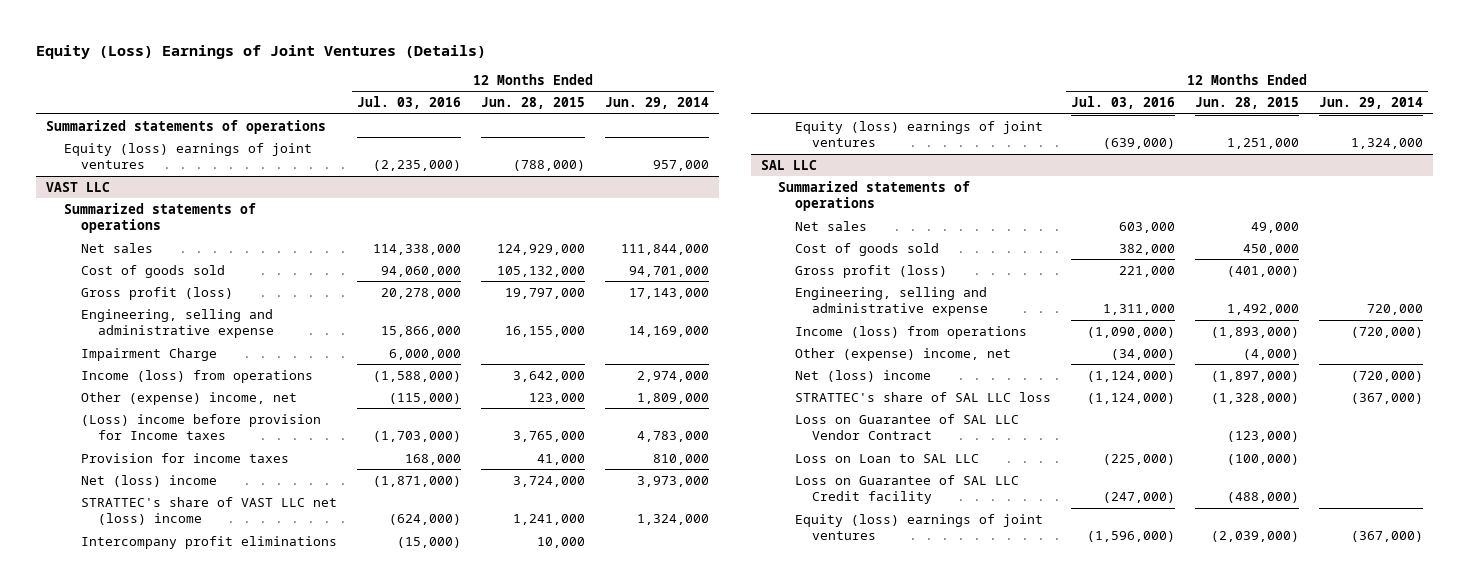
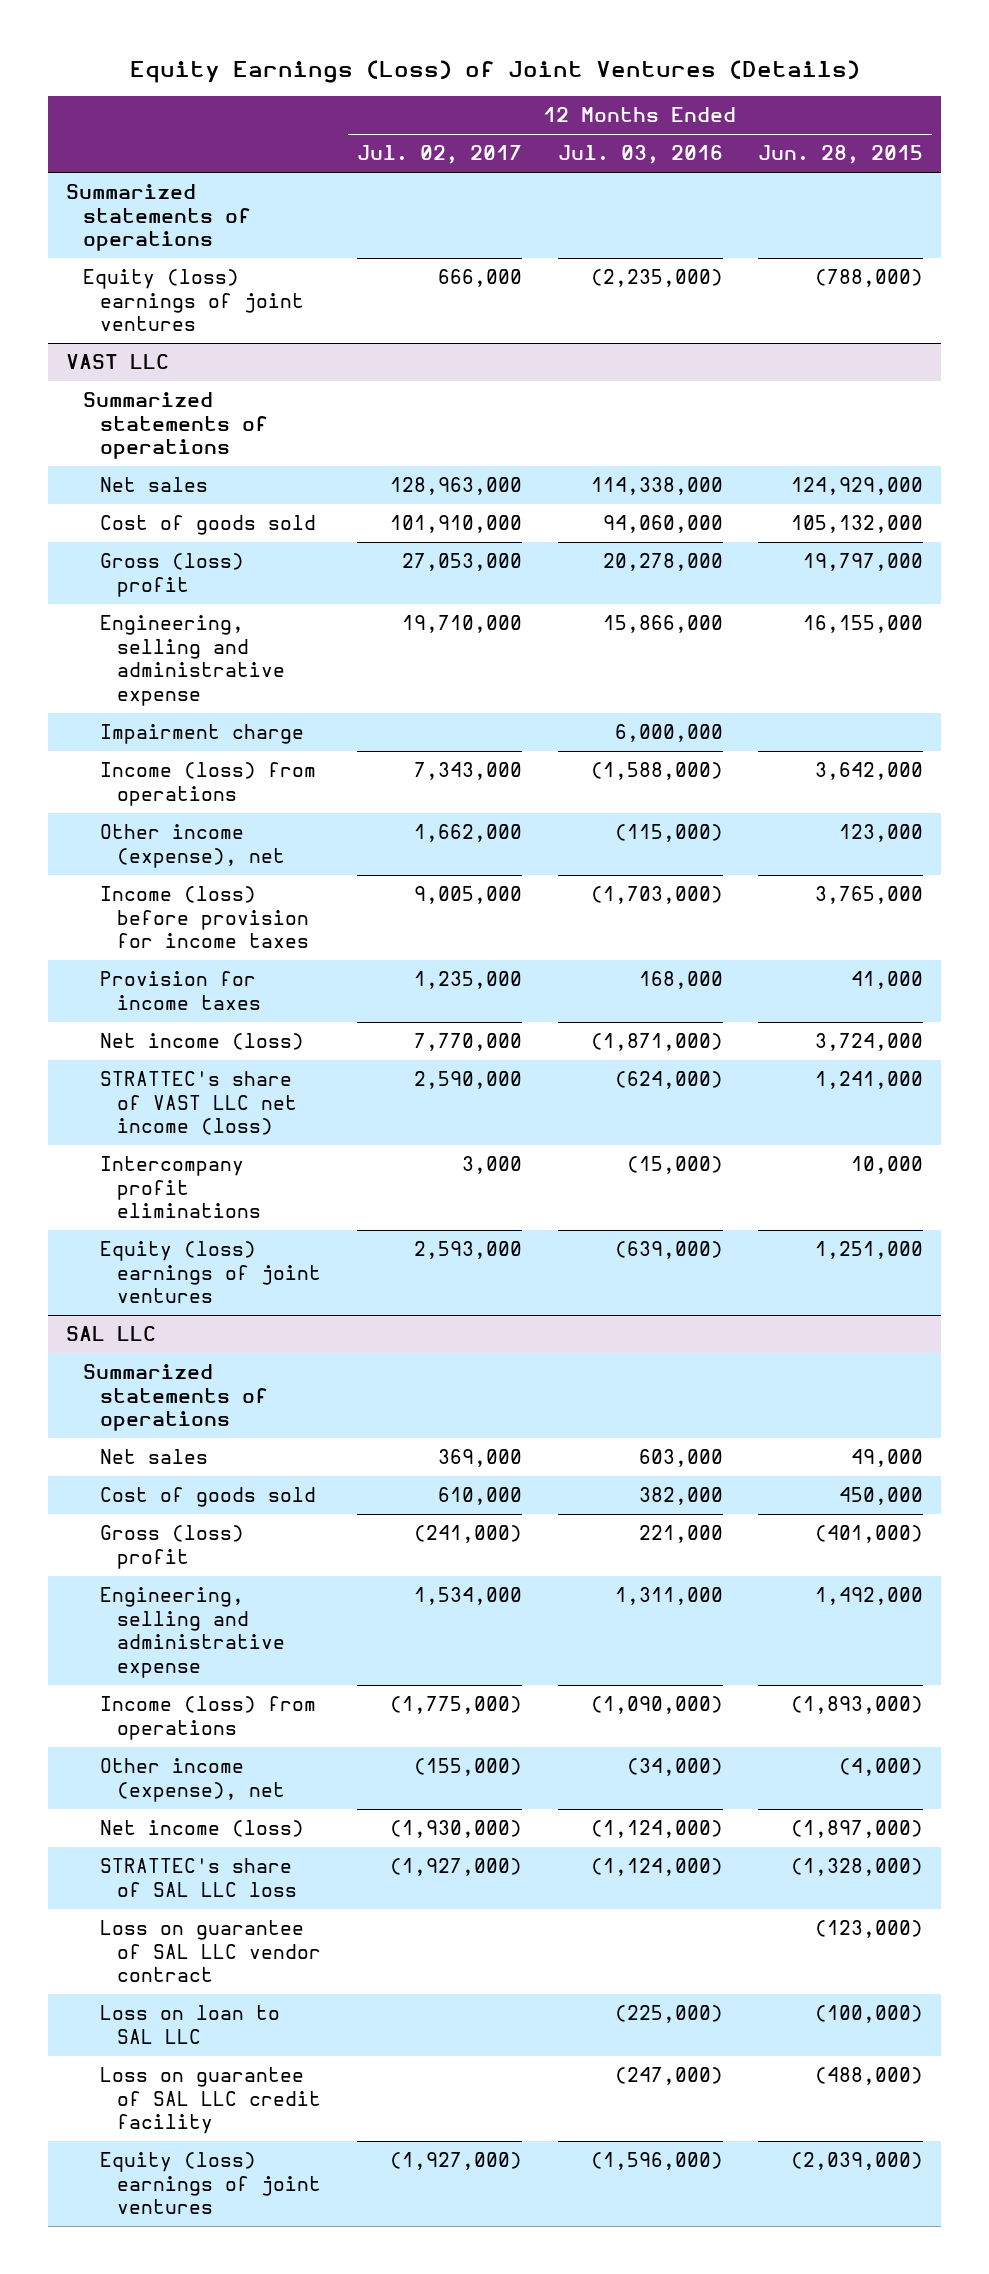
[36,45,487,60] Equity (Loss) Earnings of Joint Ventures (Details) -> [129,60,860,84] Equity Earnings (Loss) of Joint Ventures (Details)
[604,97,709,110] Jun. 29, 2014 -> none
none -> [356,145,522,165] Jul. 02, 2017
[80,286,233,300] Gross profit (loss) -> [100,553,245,597] Gross (loss) profit
[80,347,217,361] Impairment Charge -> [100,724,305,745] Impairment charge
[80,391,297,405] Other (expense) income, net -> [100,824,286,868] Other income (expense), net
[80,413,321,441] (Loss) income before provision for Income taxes -> [100,886,310,949] Income (loss) before provision for income taxes
[80,474,217,487] Net (loss) income -> [100,1033,305,1051] Net income (loss)
[80,496,337,526] STRATTEC's share of VAST LLC net (loss) income -> [100,1071,298,1136] STRATTEC's share of VAST LLC net income (loss)
[795,264,948,278] Gross profit (loss) -> [100,1525,245,1569] Gross (loss) profit
[795,347,1012,361] Other (expense) income, net -> [100,1758,286,1802] Other income (expense), net
[795,369,932,382] Net (loss) income -> [100,1820,305,1838] Net income (loss)
[795,413,1020,441] Loss on Guarantee of SAL LLC Vendor Contract -> [100,1920,322,1983] Loss on guarantee of SAL LLC vendor contract
[795,453,980,463] Loss on Loan to SAL LLC -> [100,2005,281,2044] Loss on loan to SAL LLC
[795,474,1020,505] Loss on Guarantee of SAL LLC Credit facility -> [100,2067,322,2135] Loss on guarantee of SAL LLC credit facility

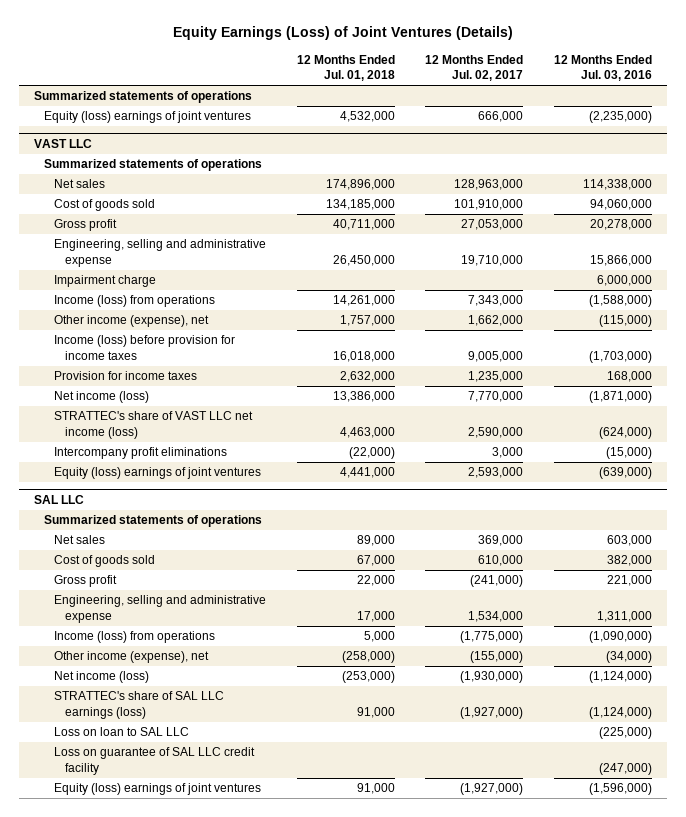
[758,145,924,165] Jun. 28, 2015 -> none
none -> [296,54,395,82] 12 Months Ended Jul. 01, 2018
[100,553,245,597] Gross (loss) profit -> [54,219,118,232] Gross profit
[100,1525,245,1569] Gross (loss) profit -> [54,575,118,588] Gross profit
[100,1920,322,1983] Loss on guarantee of SAL LLC vendor contract -> none
[100,1858,298,1897] STRATTEC's share of SAL LLC loss -> [54,691,225,719] STRATTEC's share of SAL LLC earnings (loss)

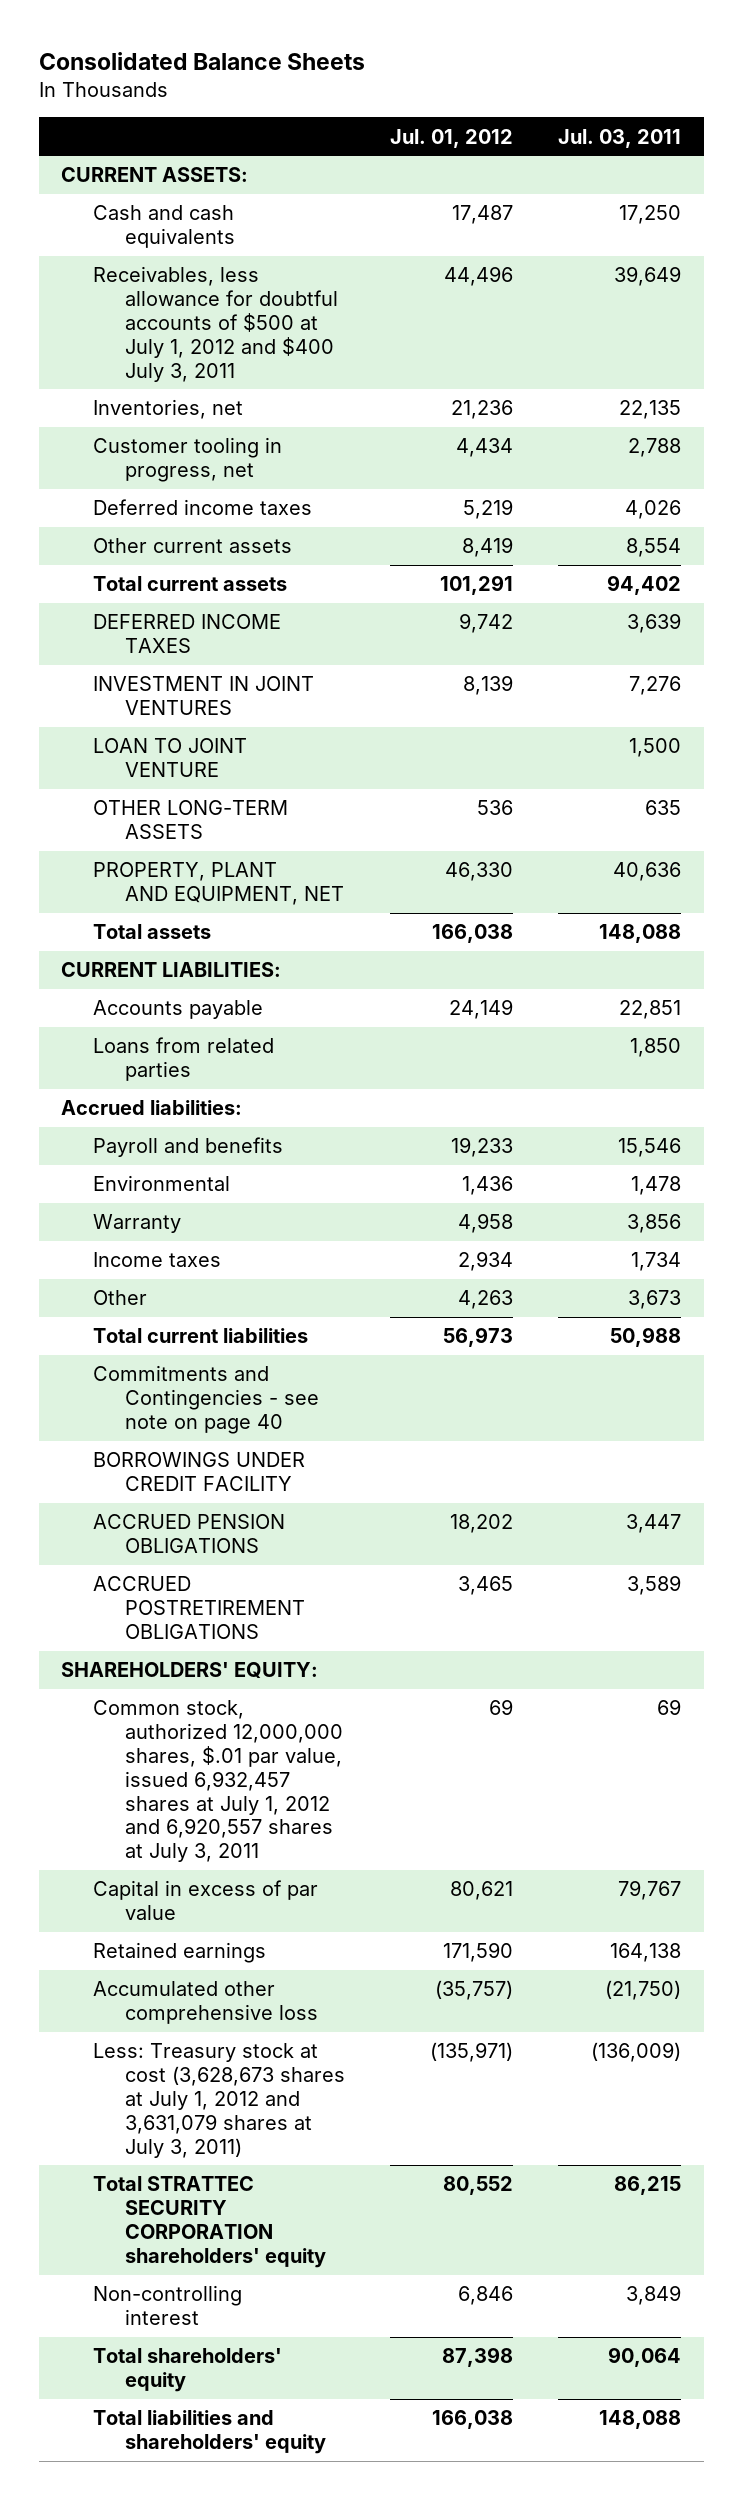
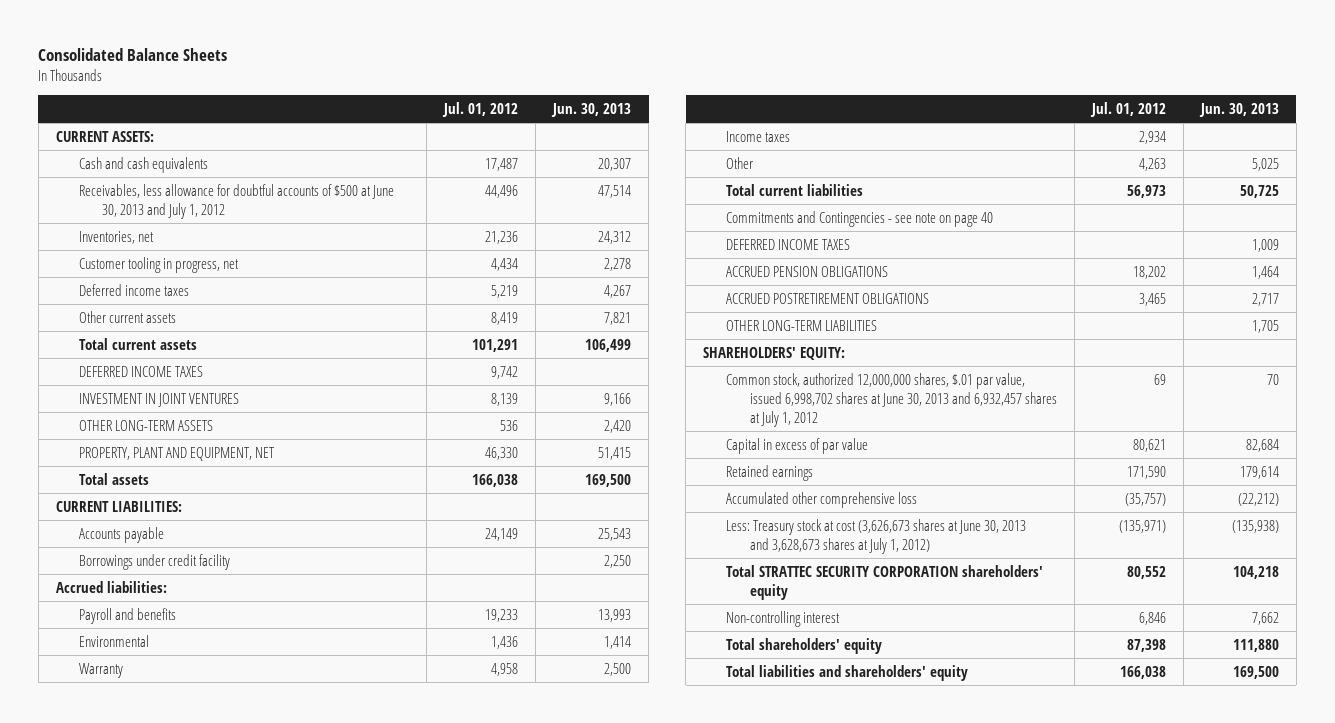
[558,128,682,148] Jul. 03, 2011 -> none
none -> [551,103,632,118] Jun. 30, 2013
[92,266,338,382] Receivables, less allowance for doubtful accounts of $500 at July 1, 2012 and $400 July 3, 2011 -> [78,183,394,219] Receivables, less allowance for doubtful accounts of $500 at June 30, 2013 and July 1, 2012
[92,738,247,778] LOAN TO JOINT VENTURE -> none
[92,1037,274,1082] Loans from related parties -> none
none -> [78,553,230,570] Borrowings under credit facility
[92,1452,305,1492] BORROWINGS UNDER CREDIT FACILITY -> none
none -> [726,238,851,250] DEFERRED INCOME TAXES
none -> [726,319,878,331] OTHER LONG-TERM LIABILITIES
[92,1700,343,1863] Common stock, authorized 12,000,000 shares, $.01 par value, issued 6,932,457 shares at July 1, 2012 and 6,920,557 shares at July 3, 2011 -> [726,372,1057,427] Common stock, authorized 12,000,000 shares, $.01 par value, issued 6,998,702 shares at June 30, 2013 and 6,932,457 shares at July 1, 2012
[92,2043,345,2158] Less: Treasury stock at cost (3,628,673 shares at July 1, 2012 and 3,631,079 shares at July 3, 2011) -> [726,518,1027,554] Less: Treasury stock at cost (3,626,673 shares at June 30, 2013 and 3,628,673 shares at July 1, 2012)

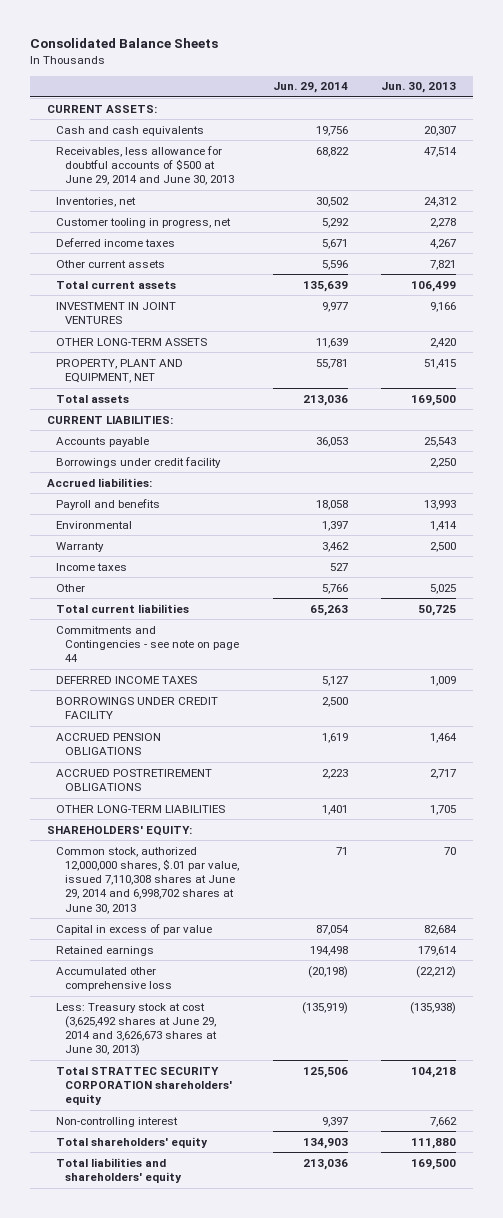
[442,102,519,118] Jul. 01, 2012 -> none
none -> [272,82,348,94] Jun. 29, 2014
[78,183,394,219] Receivables, less allowance for doubtful accounts of $500 at June 30, 2013 and July 1, 2012 -> [56,145,235,186] Receivables, less allowance for doubtful accounts of $500 at June 29, 2014 and June 30, 2013
[78,365,203,377] DEFERRED INCOME TAXES -> none
[726,210,994,227] Commitments and Contingencies - see note on page 40 -> [56,625,240,663] Commitments and Contingencies - see note on page 44
none -> [56,696,219,720] BORROWINGS UNDER CREDIT FACILITY
[726,372,1057,427] Common stock, authorized 12,000,000 shares, $.01 par value, issued 6,998,702 shares at June 30, 2013 and 6,932,457 shares at July 1, 2012 -> [56,846,240,914] Common stock, authorized 12,000,000 shares, $.01 par value, issued 7,110,308 shares at June 29, 2014 and 6,998,702 shares at June 30, 2013
[726,518,1027,554] Less: Treasury stock at cost (3,626,673 shares at June 30, 2013 and 3,628,673 shares at July 1, 2012) -> [56,1002,218,1057] Less: Treasury stock at cost (3,625,492 shares at June 29, 2014 and 3,626,673 shares at June 30, 2013)

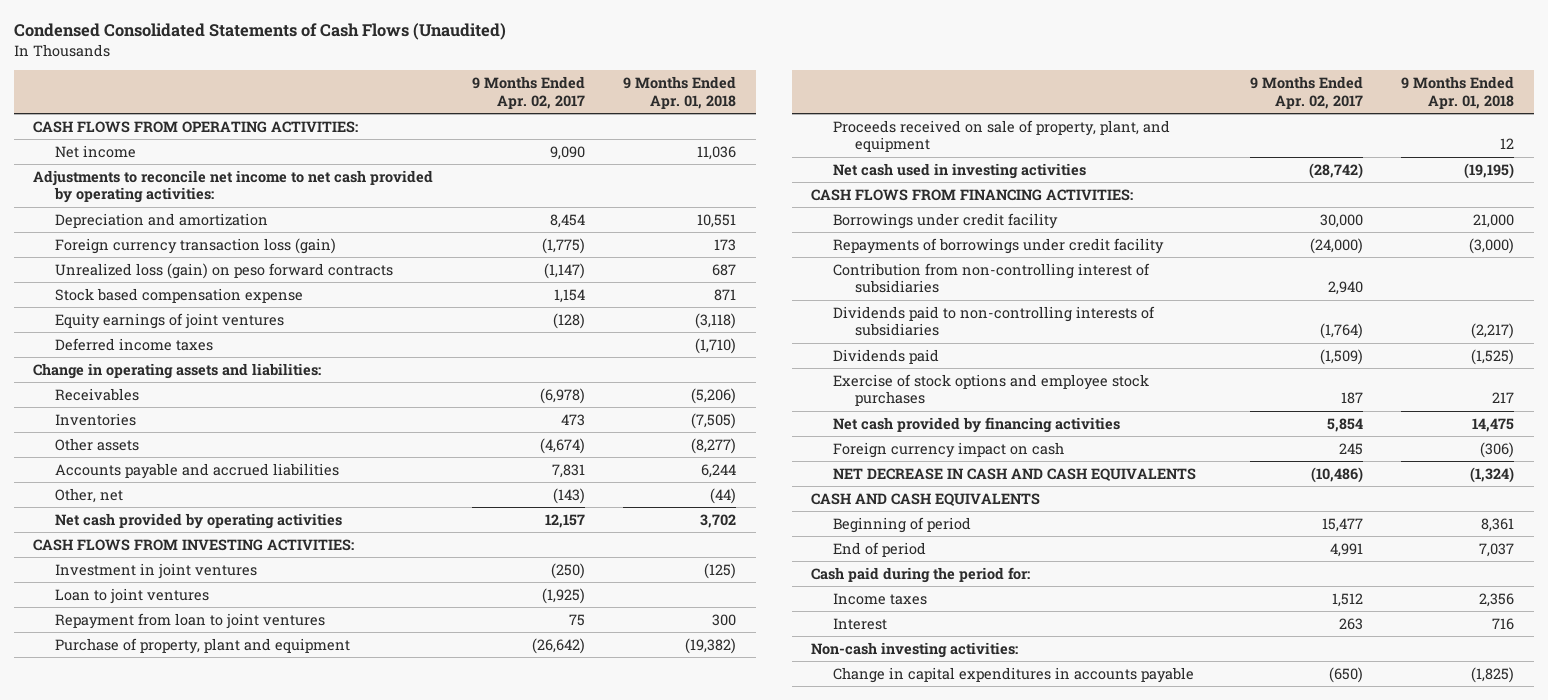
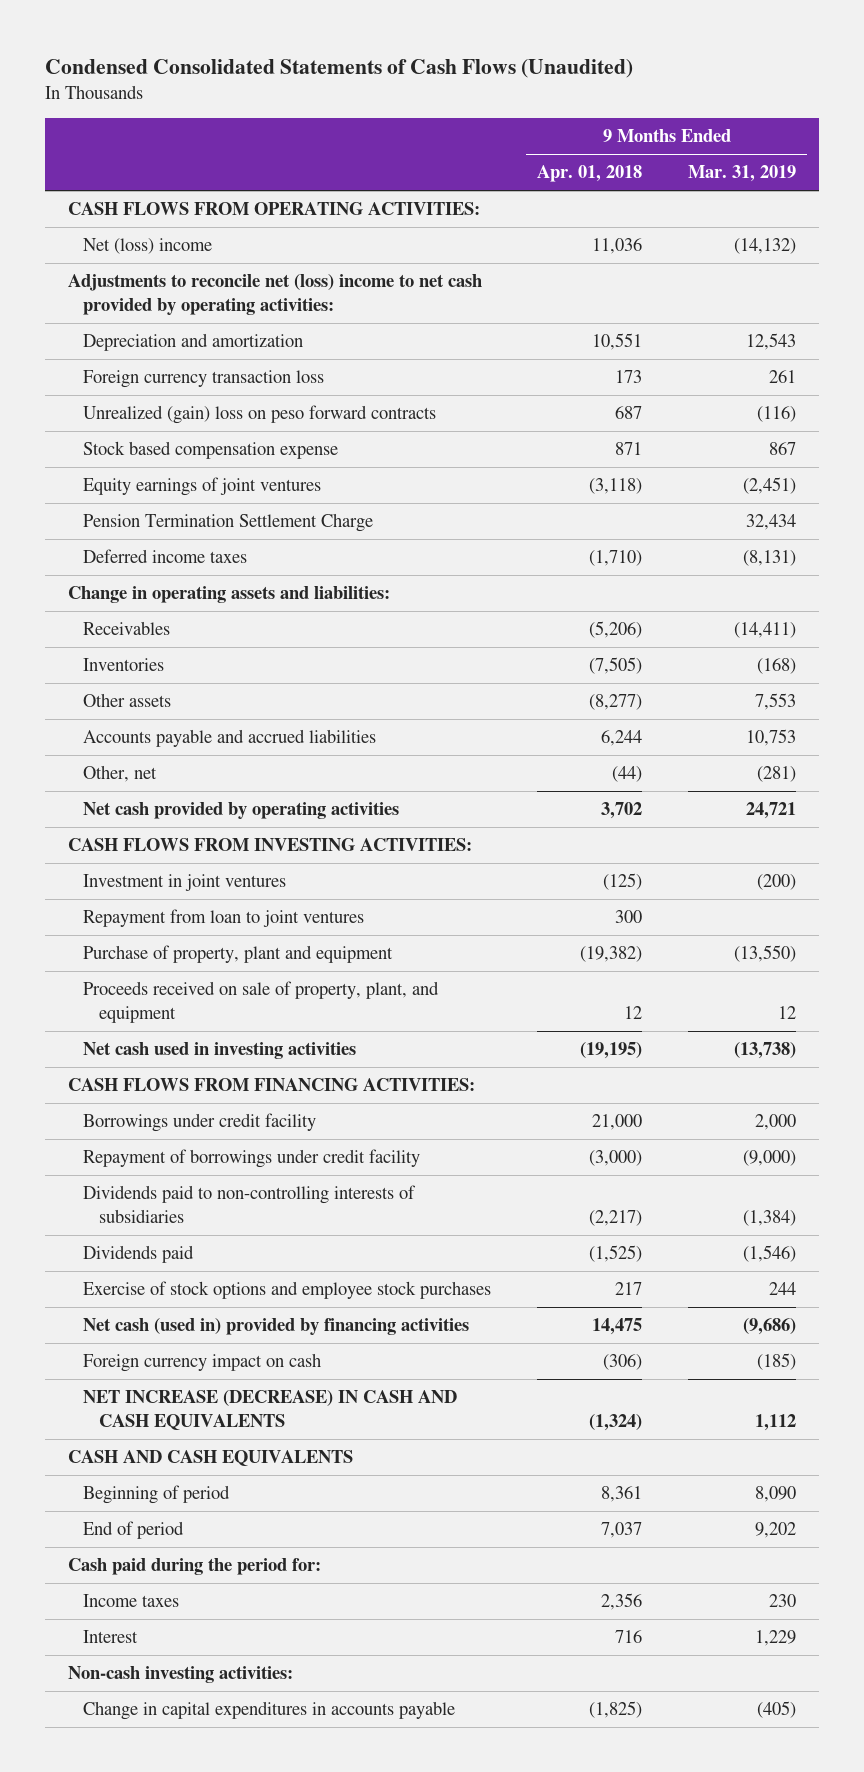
[471,76,585,109] 9 Months Ended Apr. 02, 2017 -> none
none -> [688,165,797,183] Mar. 31, 2019
[54,144,136,158] Net income -> [83,238,213,255] Net (loss) income
[33,169,434,204] Adjustments to reconcile net income to net cash provided by operating activities: -> [67,274,482,316] Adjustments to reconcile net (loss) income to net cash provided by operating activities:
[54,237,336,254] Foreign currency transaction loss (gain) -> [83,370,325,389] Foreign currency transaction loss
[54,262,393,279] Unrealized loss (gain) on peso forward contracts -> [83,405,437,425] Unrealized (gain) loss on peso forward contracts
none -> [83,513,374,533] Pension Termination Settlement Charge
[54,587,209,604] Loan to joint ventures -> none
[832,262,1150,294] Contribution from non-controlling interest of subsidiaries -> none
[832,237,1164,254] Repayments of borrowings under credit facility -> [83,1149,421,1169] Repayment of borrowings under credit facility
[832,416,1120,433] Net cash provided by financing activities -> [83,1318,470,1336] Net cash (used in) provided by financing activities
[832,467,1196,481] NET DECREASE IN CASH AND CASH EQUIVALENTS -> [83,1390,458,1431] NET INCREASE (DECREASE) IN CASH AND CASH EQUIVALENTS

